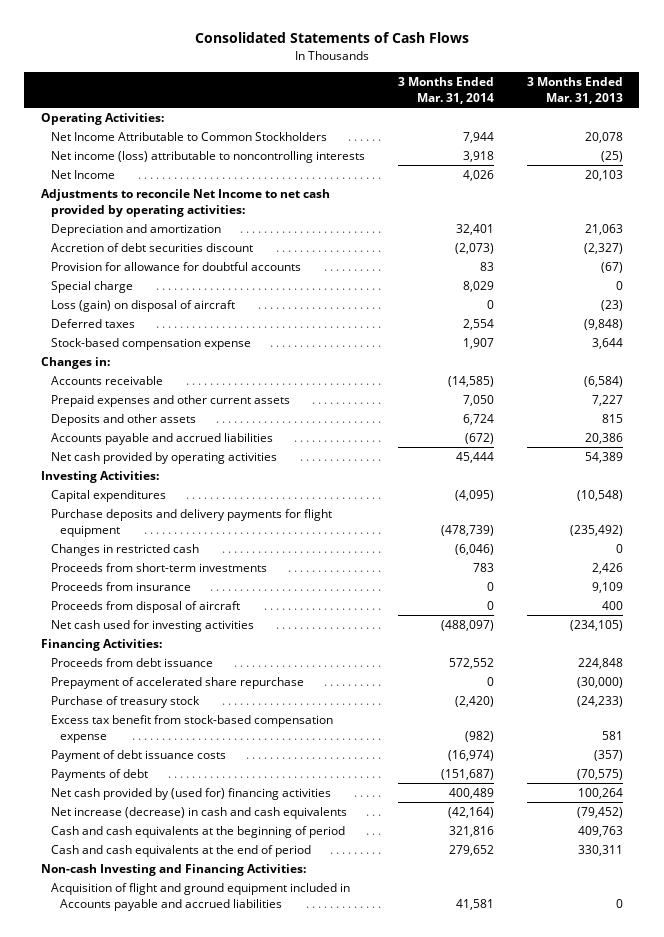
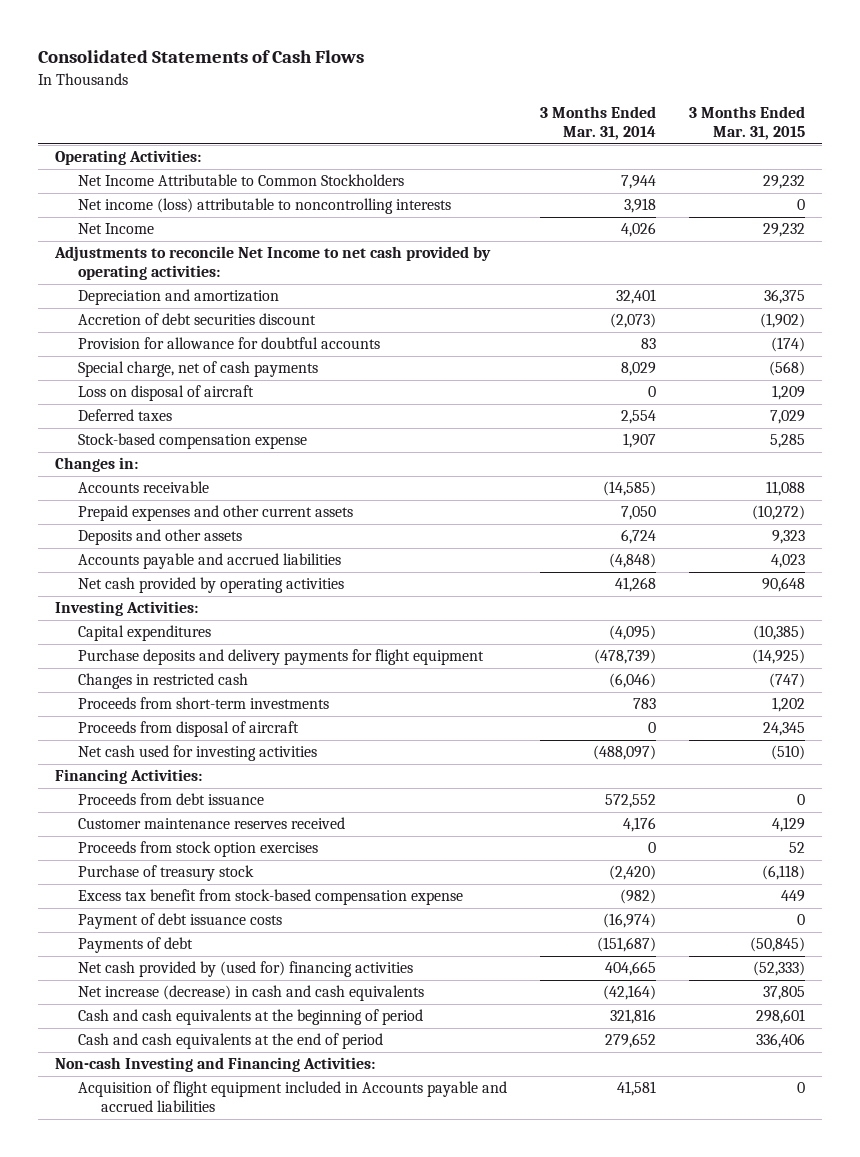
[526,77,623,104] 3 Months Ended Mar. 31, 2013 -> none
none -> [689,106,806,141] 3 Months Ended Mar. 31, 2015
[50,281,133,294] Special charge -> [77,361,318,378] Special charge, net of cash payments
[50,300,235,313] Loss (gain) on disposal of aircraft -> [77,385,254,402] Loss on disposal of aircraft
[464,433,494,445] (672) -> [609,553,657,569] (4,848)
[455,452,494,464] 45,444 -> [615,577,657,593] 41,268
[50,582,191,592] Proceeds from insurance -> none
[50,677,304,690] Prepayment of accelerated share repurchase -> none
none -> [77,817,345,830] Customer maintenance reserves received
none -> [77,841,318,858] Proceeds from stock option exercises
[448,788,494,800] 400,489 -> [605,961,657,977] 404,665
[50,883,350,911] Acquisition of flight and ground equipment included in Accounts payable and accrued liabilities -> [77,1081,507,1113] Acquisition of flight equipment included in Accounts payable and accrued liabilities

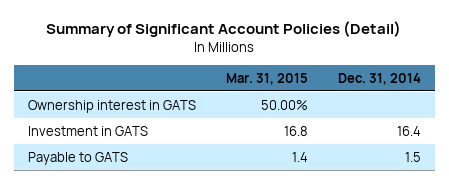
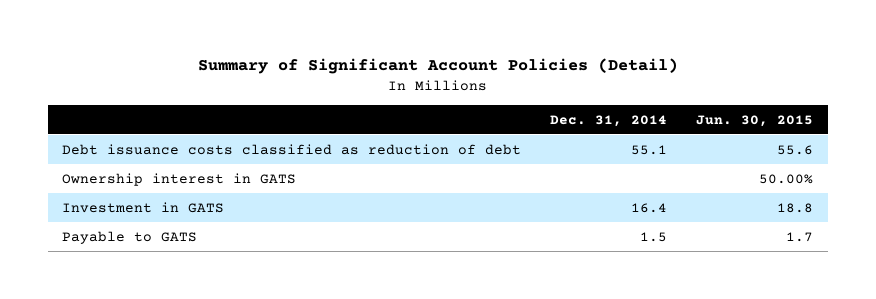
[225,72,308,85] Mar. 31, 2015 -> none
none -> [696,114,814,127] Jun. 30, 2015
none -> [62,143,522,155] Debt issuance costs classified as reduction of debt

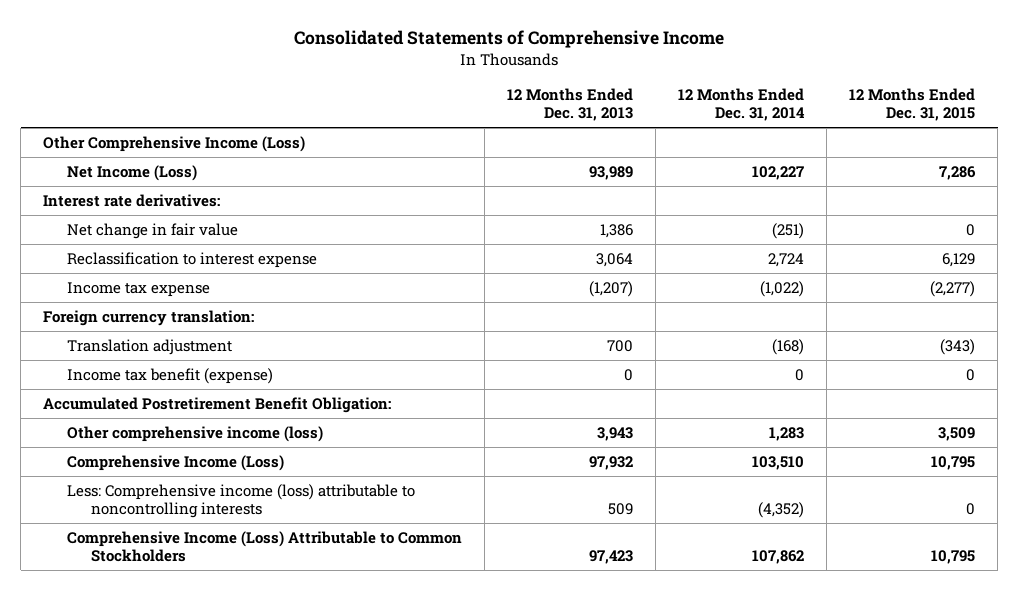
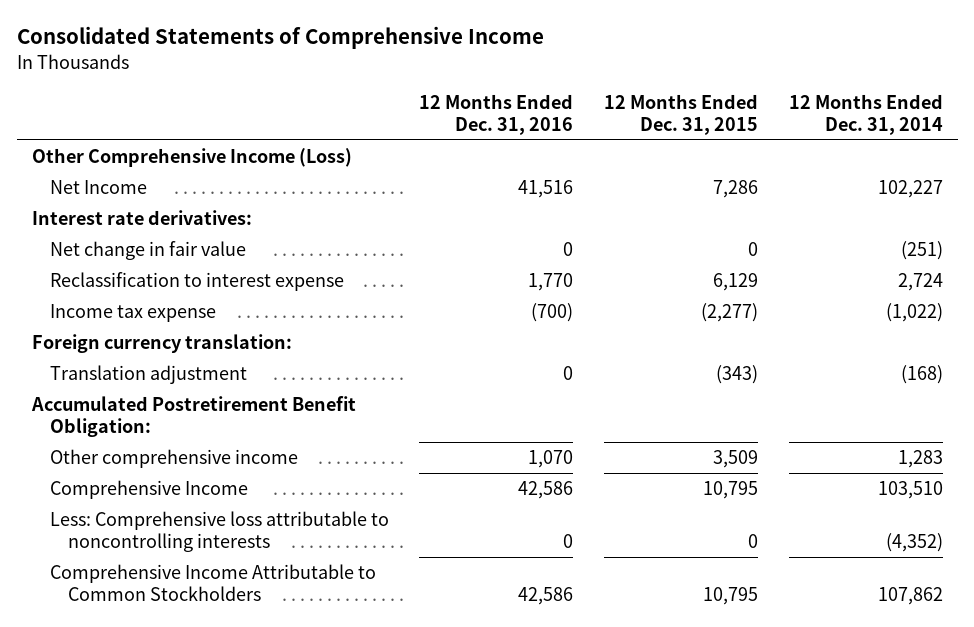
[507,87,634,122] 12 Months Ended Dec. 31, 2013 -> none
none -> [419,93,574,135] 12 Months Ended Dec. 31, 2016
[67,164,198,181] Net Income (Loss) -> [49,180,147,195] Net Income
[67,367,274,384] Income tax benefit (expense) -> none
[67,425,324,442] Other comprehensive income (loss) -> [49,449,298,469] Other comprehensive income
[67,454,285,471] Comprehensive Income (Loss) -> [49,480,248,500] Comprehensive Income
[67,483,416,519] Less: Comprehensive income (loss) attributable to noncontrolling interests -> [49,511,389,552] Less: Comprehensive loss attributable to noncontrolling interests
[67,530,463,563] Comprehensive Income (Loss) Attributable to Common Stockholders -> [49,564,376,601] Comprehensive Income Attributable to Common Stockholders

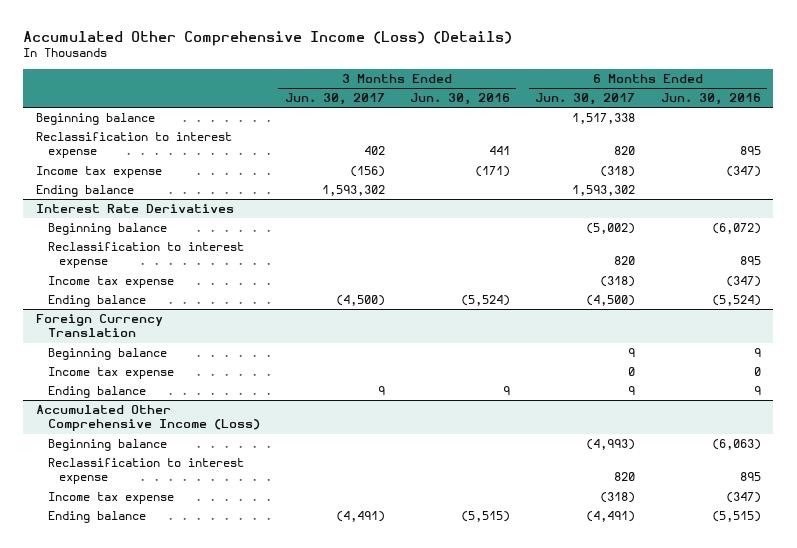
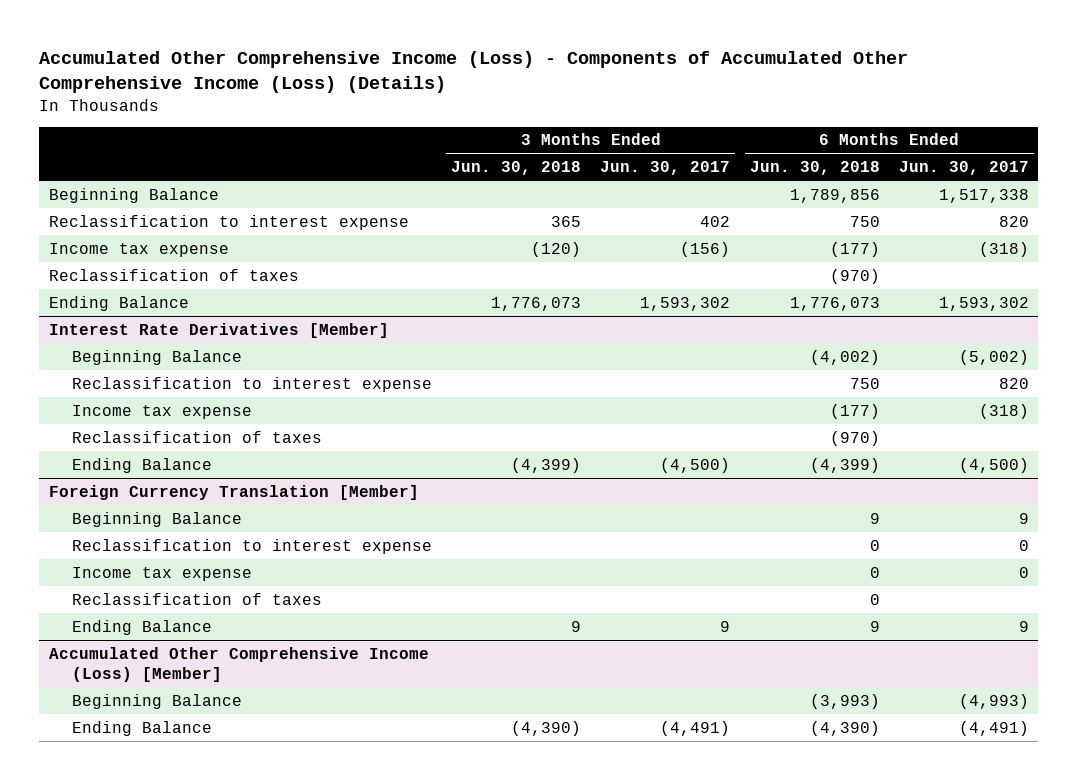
[23,30,513,46] Accumulated Other Comprehensive Income (Loss) (Details) -> [39,50,909,93] Accumulated Other Comprehensive Income (Loss) - Components of Accumulated Other Comprehensive Income (Loss) (Details)
[410,93,511,106] Jun. 30, 2016 -> none
[660,93,761,106] Jun. 30, 2016 -> none
none -> [451,161,582,176] Jun. 30, 2018
none -> [749,161,880,176] Jun. 30, 2018
[35,113,155,126] Beginning balance -> [48,187,219,203] Beginning Balance
none -> [48,268,299,281] Reclassification of taxes
[35,185,134,198] Ending balance -> [48,295,189,311] Ending Balance
[35,204,234,214] Interest Rate Derivatives -> [48,322,389,338] Interest Rate Derivatives [Member]
[47,223,167,236] Beginning balance -> [72,349,243,365] Beginning Balance
none -> [72,430,323,443] Reclassification of taxes
[47,295,146,308] Ending balance -> [72,457,213,473] Ending Balance
[35,314,163,338] Foreign Currency Translation -> [48,484,419,500] Foreign Currency Translation [Member]
[47,348,167,361] Beginning balance -> [72,511,243,527] Beginning Balance
none -> [72,538,433,554] Reclassification to interest expense
[47,458,244,485] Reclassification to interest expense -> none
[47,492,174,505] Income tax expense -> none
none -> [72,592,323,605] Reclassification of taxes
[47,386,146,399] Ending balance -> [72,619,213,635] Ending Balance
[35,405,260,432] Accumulated Other Comprehensive Income (Loss) -> [48,646,429,683] Accumulated Other Comprehensive Income (Loss) [Member]
[47,439,167,452] Beginning balance -> [72,693,243,709] Beginning Balance
[47,511,146,524] Ending balance -> [72,720,213,736] Ending Balance

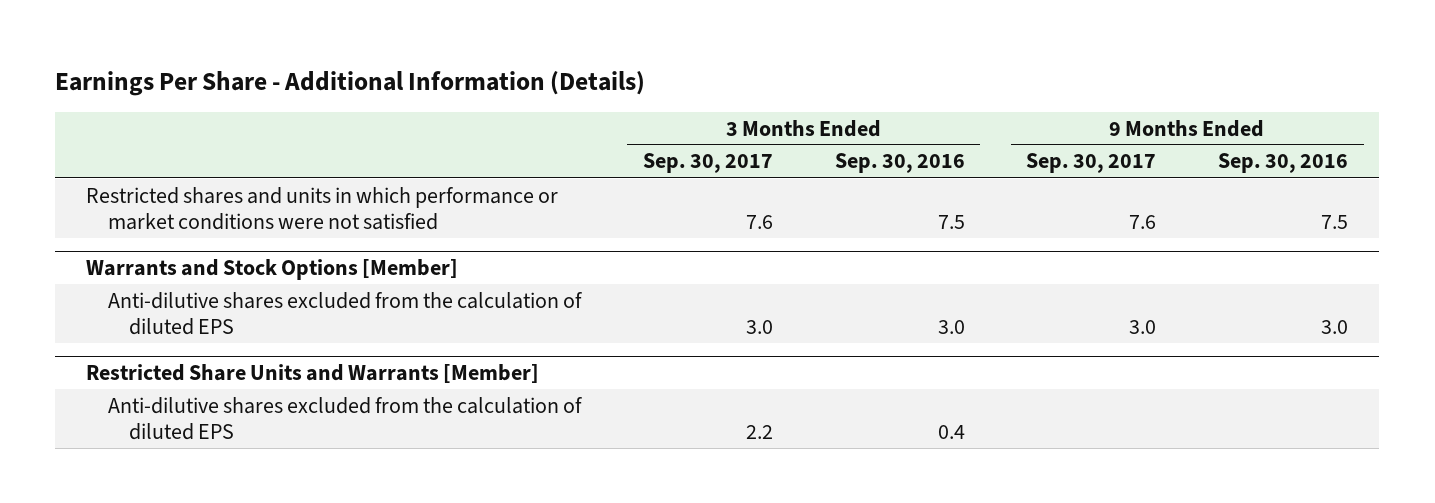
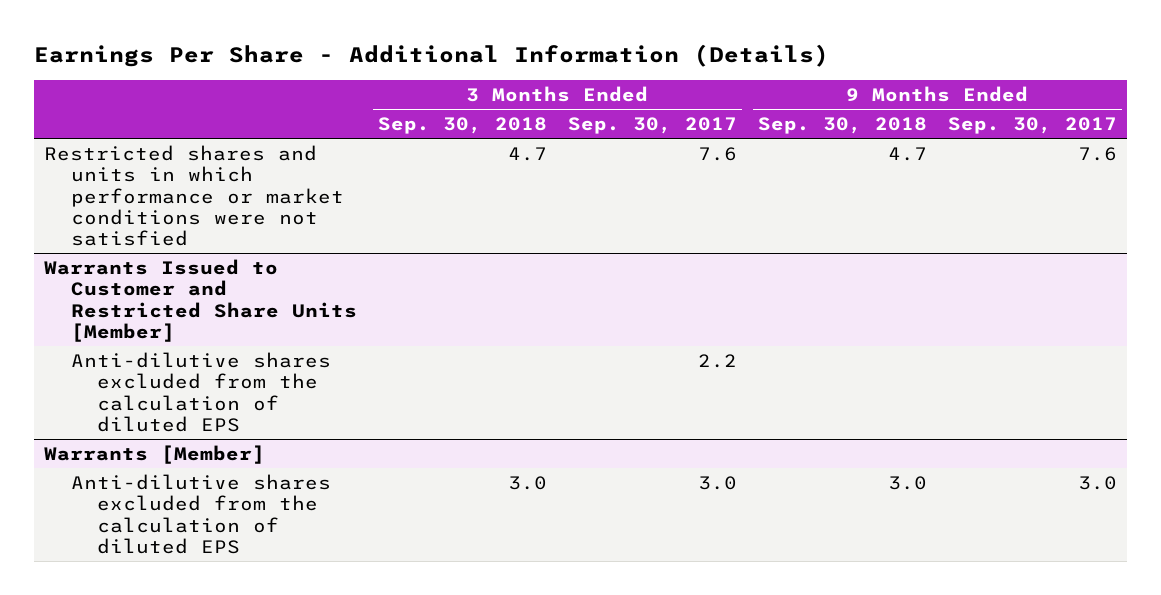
[834,153,965,174] Sep. 30, 2016 -> none
[1218,153,1349,174] Sep. 30, 2016 -> none
none -> [377,116,547,134] Sep. 30, 2018
none -> [757,116,927,134] Sep. 30, 2018
[86,258,459,280] Warrants and Stock Options [Member] -> none
[107,291,583,335] Anti-dilutive shares excluded from the calculation of diluted EPS -> none
[86,363,540,383] Restricted Share Units and Warrants [Member] -> [44,258,357,342] Warrants Issued to Customer and Restricted Share Units [Member]
none -> [44,444,266,464] Warrants [Member]
none -> [70,473,331,554] Anti-dilutive shares excluded from the calculation of diluted EPS

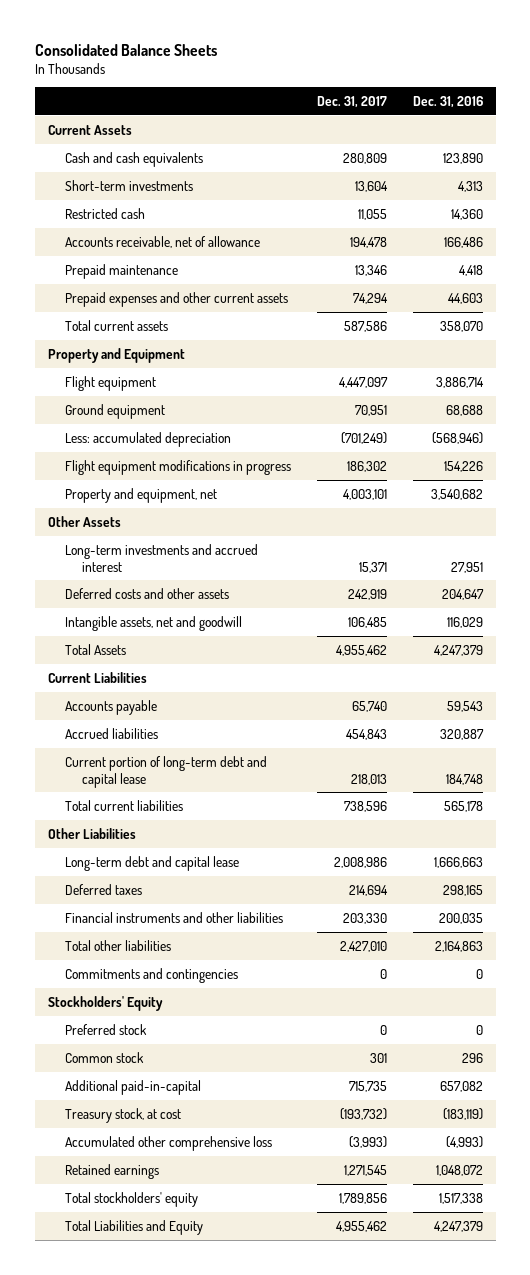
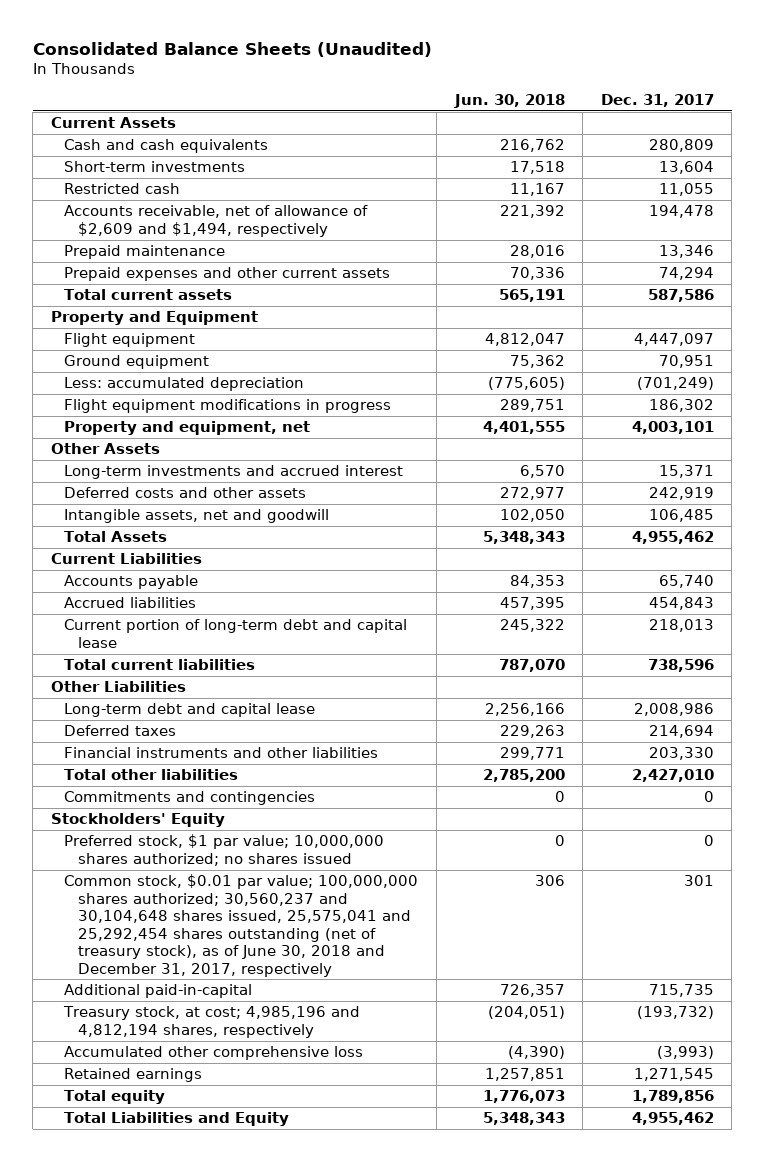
[34,43,217,56] Consolidated Balance Sheets -> [32,41,432,57] Consolidated Balance Sheets (Unaudited)
[412,95,483,108] Dec. 31, 2016 -> none
none -> [453,93,565,108] Jun. 30, 2018
[64,235,260,248] Accounts receivable, net of allowance -> [64,205,369,237] Accounts receivable, net of allowance of $2,609 and $1,494, respectively
[64,1023,147,1035] Preferred stock -> [64,834,385,866] Preferred stock, $1 par value; 10,000,000 shares authorized; no shares issued
[64,1051,144,1063] Common stock -> [64,874,419,977] Common stock, $0.01 par value; 100,000,000 shares authorized; 30,560,237 and 30,104,648 shares issued, 25,575,041 and 25,292,454 shares outstanding (net of treasury stock), as of June 30, 2018 and December 31, 2017, respectively
[64,1107,181,1123] Treasury stock, at cost -> [63,1006,361,1038] Treasury stock, at cost; 4,985,196 and 4,812,194 shares, respectively
[64,1191,198,1207] Total stockholders' equity -> [64,1090,166,1105] Total equity

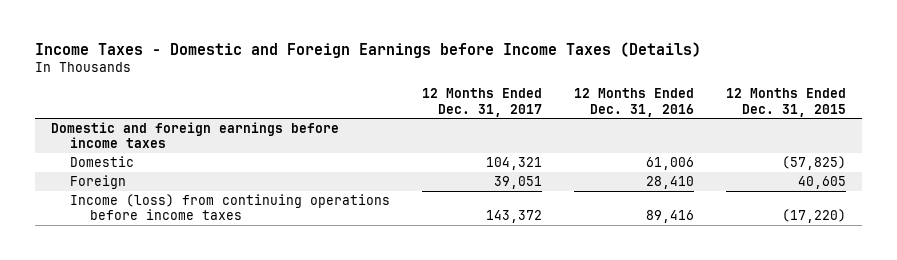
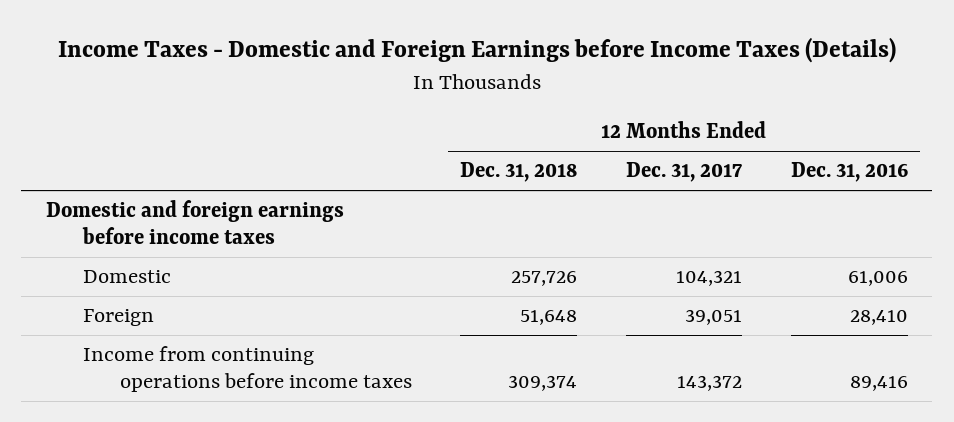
[725,88,846,117] 12 Months Ended Dec. 31, 2015 -> none
none -> [460,162,578,183] Dec. 31, 2018
[70,193,391,221] Income (loss) from continuing operations before income taxes -> [82,346,412,393] Income from continuing operations before income taxes

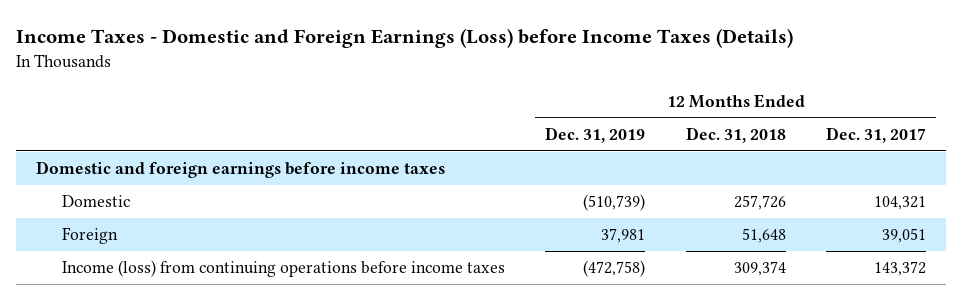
[57,37,896,64] Income Taxes - Domestic and Foreign Earnings before Income Taxes (Details) -> [15,28,793,49] Income Taxes - Domestic and Foreign Earnings (Loss) before Income Taxes (Details)
[790,162,908,183] Dec. 31, 2016 -> none
none -> [545,126,646,143] Dec. 31, 2019
[82,346,412,393] Income from continuing operations before income taxes -> [61,260,505,278] Income (loss) from continuing operations before income taxes

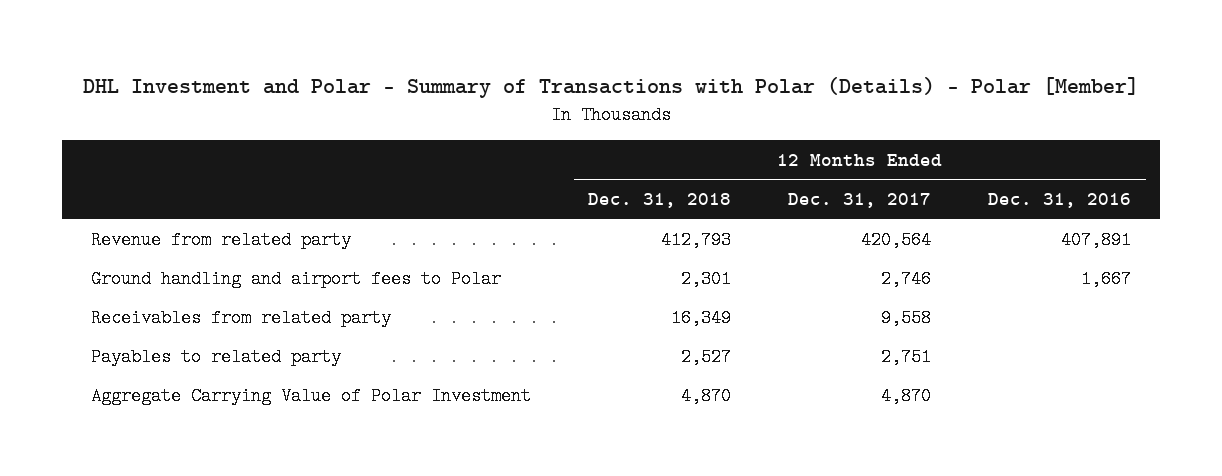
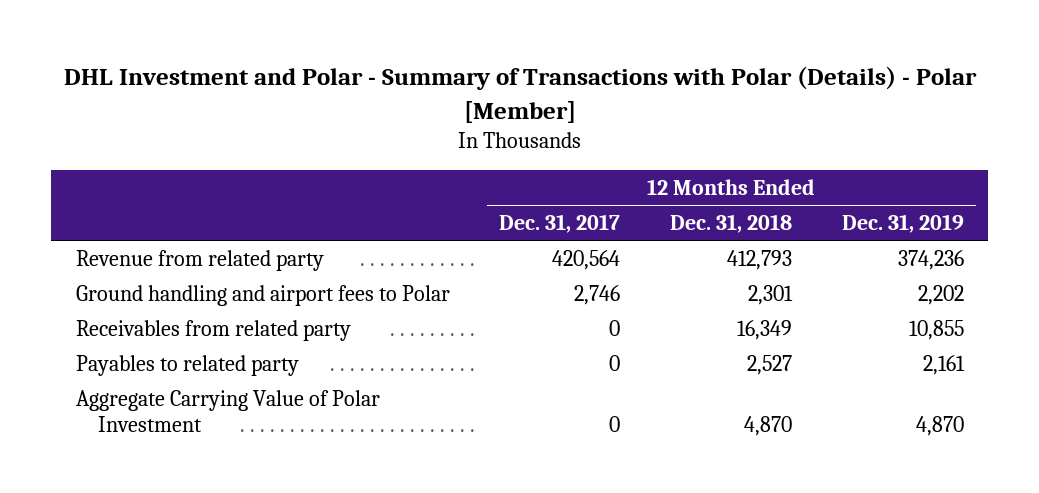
[988,192,1132,208] Dec. 31, 2016 -> none
none -> [841,214,964,234] Dec. 31, 2019
[881,308,932,327] 9,558 -> [609,319,621,336] 0
[881,347,932,366] 2,751 -> [609,354,621,371] 0
[881,386,932,405] 4,870 -> [609,416,621,433] 0

